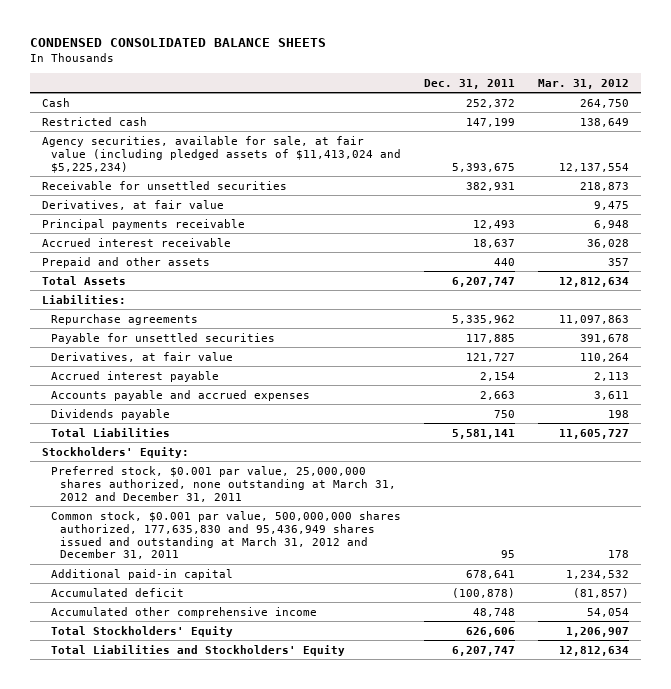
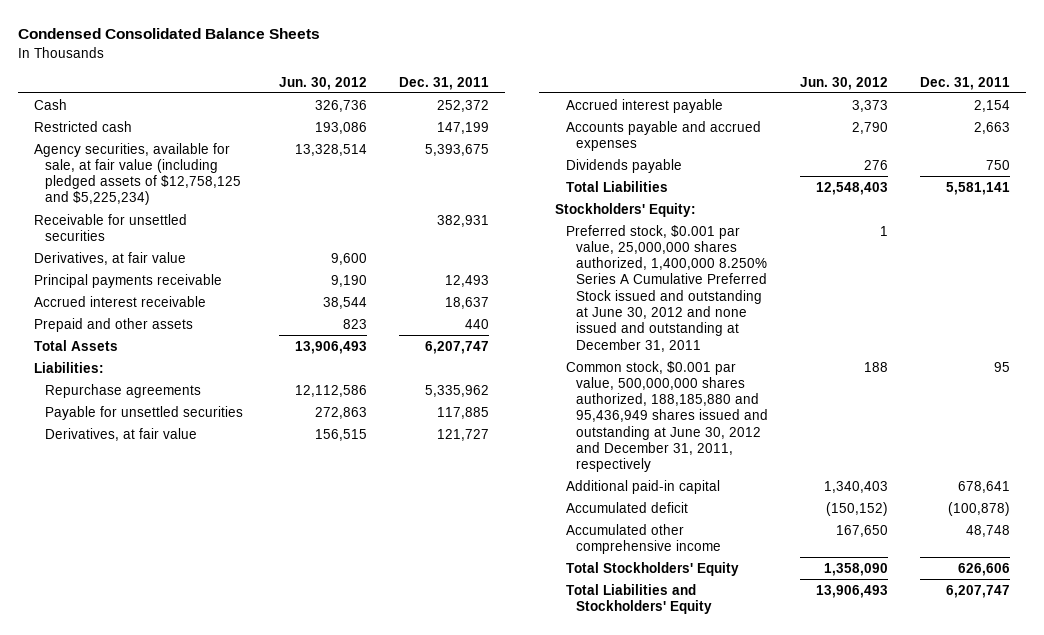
[30,38,327,48] CONDENSED CONSOLIDATED BALANCE SHEETS -> [18,28,321,40] Condensed Consolidated Balance Sheets
[538,78,630,89] Mar. 31, 2012 -> none
none -> [279,76,368,90] Jun. 30, 2012
[41,135,402,173] Agency securities, available for sale, at fair value (including pledged assets of $11,413,024 and $5,225,234) -> [34,142,241,206] Agency securities, available for sale, at fair value (including pledged assets of $12,758,125 and $5,225,234)
[51,465,397,502] Preferred stock, $0.001 par value, 25,000,000 shares authorized, none outstanding at March 31, 2012 and December 31, 2011 -> [565,224,768,352] Preferred stock, $0.001 par value, 25,000,000 shares authorized, 1,400,000 8.250% Series A Cumulative Preferred Stock issued and outstanding at June 30, 2012 and none issued and outstanding at December 31, 2011
[51,510,402,560] Common stock, $0.001 par value, 500,000,000 shares authorized, 177,635,830 and 95,436,949 shares issued and outstanding at March 31, 2012 and December 31, 2011 -> [565,360,769,473] Common stock, $0.001 par value, 500,000,000 shares authorized, 188,185,880 and 95,436,949 shares issued and outstanding at June 30, 2012 and December 31, 2011, respectively

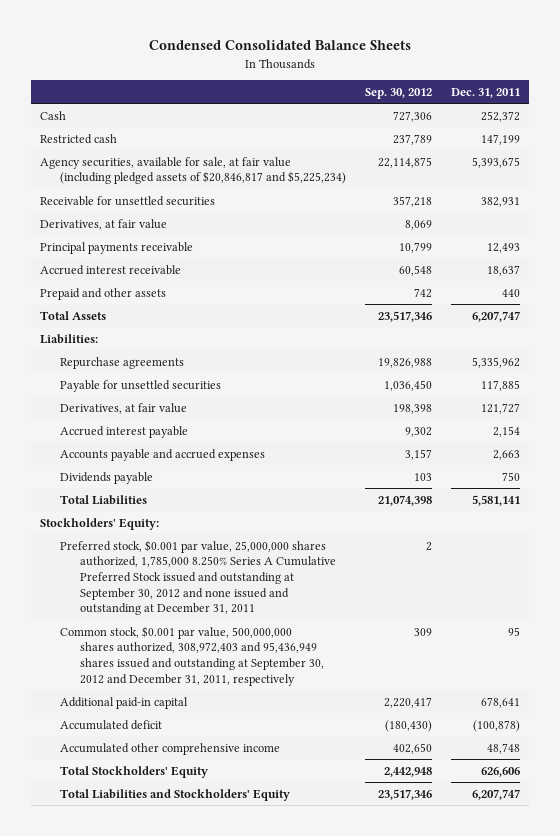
[279,76,368,90] Jun. 30, 2012 -> none
none -> [364,87,432,99] Sep. 30, 2012
[34,142,241,206] Agency securities, available for sale, at fair value (including pledged assets of $12,758,125 and $5,225,234) -> [40,156,346,185] Agency securities, available for sale, at fair value (including pledged assets of $20,846,817 and $5,225,234)
[565,224,768,352] Preferred stock, $0.001 par value, 25,000,000 shares authorized, 1,400,000 8.250% Series A Cumulative Preferred Stock issued and outstanding at June 30, 2012 and none issued and outstanding at December 31, 2011 -> [59,539,336,616] Preferred stock, $0.001 par value, 25,000,000 shares authorized, 1,785,000 8.250% Series A Cumulative Preferred Stock issued and outstanding at September 30, 2012 and none issued and outstanding at December 31, 2011
[565,360,769,473] Common stock, $0.001 par value, 500,000,000 shares authorized, 188,185,880 and 95,436,949 shares issued and outstanding at June 30, 2012 and December 31, 2011, respectively -> [59,625,324,686] Common stock, $0.001 par value, 500,000,000 shares authorized, 308,972,403 and 95,436,949 shares issued and outstanding at September 30, 2012 and December 31, 2011, respectively

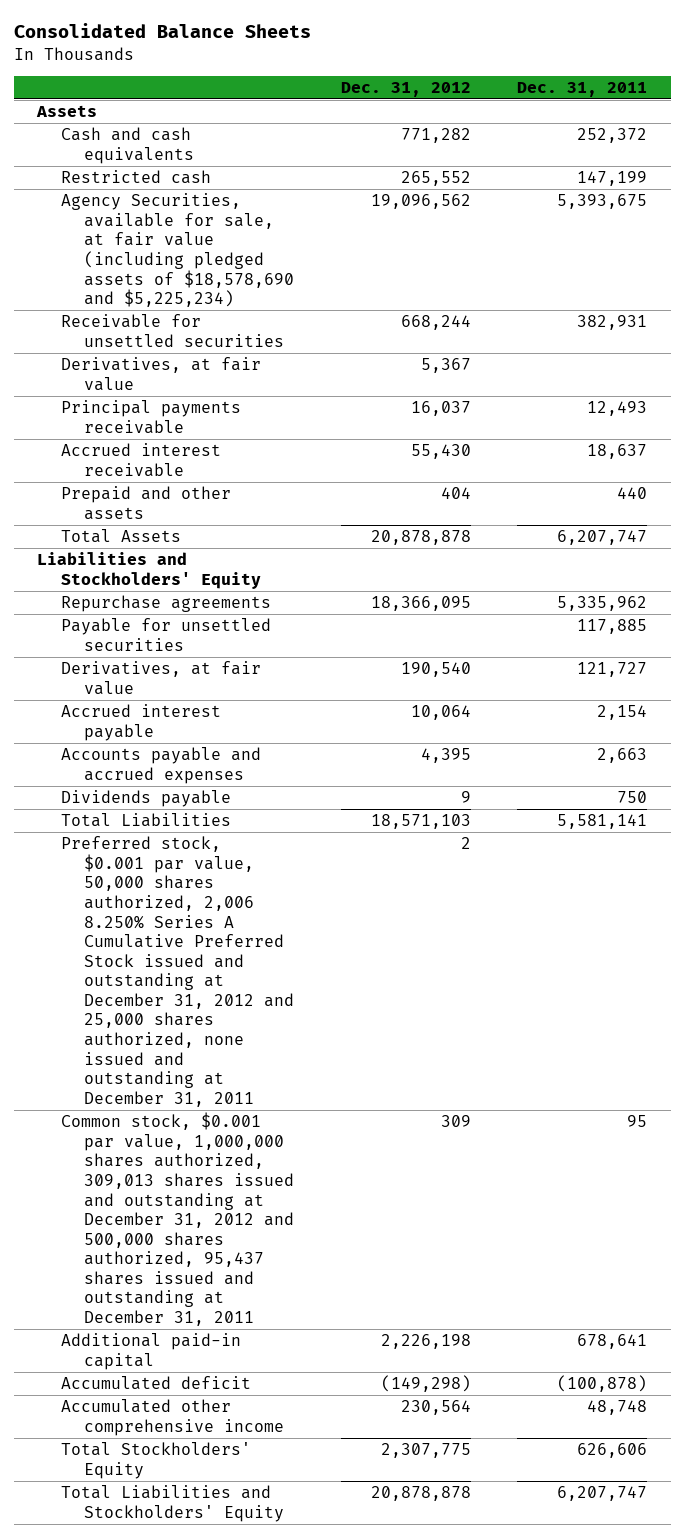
[148,40,411,51] Condensed Consolidated Balance Sheets -> [13,23,311,39] Consolidated Balance Sheets
[364,87,432,99] Sep. 30, 2012 -> none
none -> [340,81,471,97] Dec. 31, 2012
none -> [36,105,98,118] Assets
[40,110,67,120] Cash -> [60,127,194,164] Cash and cash equivalents
[40,156,346,185] Agency securities, available for sale, at fair value (including pledged assets of $20,846,817 and $5,225,234) -> [60,193,294,308] Agency Securities, available for sale, at fair value (including pledged assets of $18,578,690 and $5,225,234)
[40,333,99,344] Liabilities: -> none
none -> [37,552,261,589] Liabilities and Stockholders' Equity
[40,517,160,530] Stockholders' Equity: -> none
[59,539,336,616] Preferred stock, $0.001 par value, 25,000,000 shares authorized, 1,785,000 8.250% Series A Cumulative Preferred Stock issued and outstanding at September 30, 2012 and none issued and outstanding at December 31, 2011 -> [60,836,294,1107] Preferred stock, $0.001 par value, 50,000 shares authorized, 2,006 8.250% Series A Cumulative Preferred Stock issued and outstanding at December 31, 2012 and 25,000 shares authorized, none issued and outstanding at December 31, 2011
[59,625,324,686] Common stock, $0.001 par value, 500,000,000 shares authorized, 308,972,403 and 95,436,949 shares issued and outstanding at September 30, 2012 and December 31, 2011, respectively -> [60,1112,294,1327] Common stock, $0.001 par value, 1,000,000 shares authorized, 309,013 shares issued and outstanding at December 31, 2012 and 500,000 shares authorized, 95,437 shares issued and outstanding at December 31, 2011

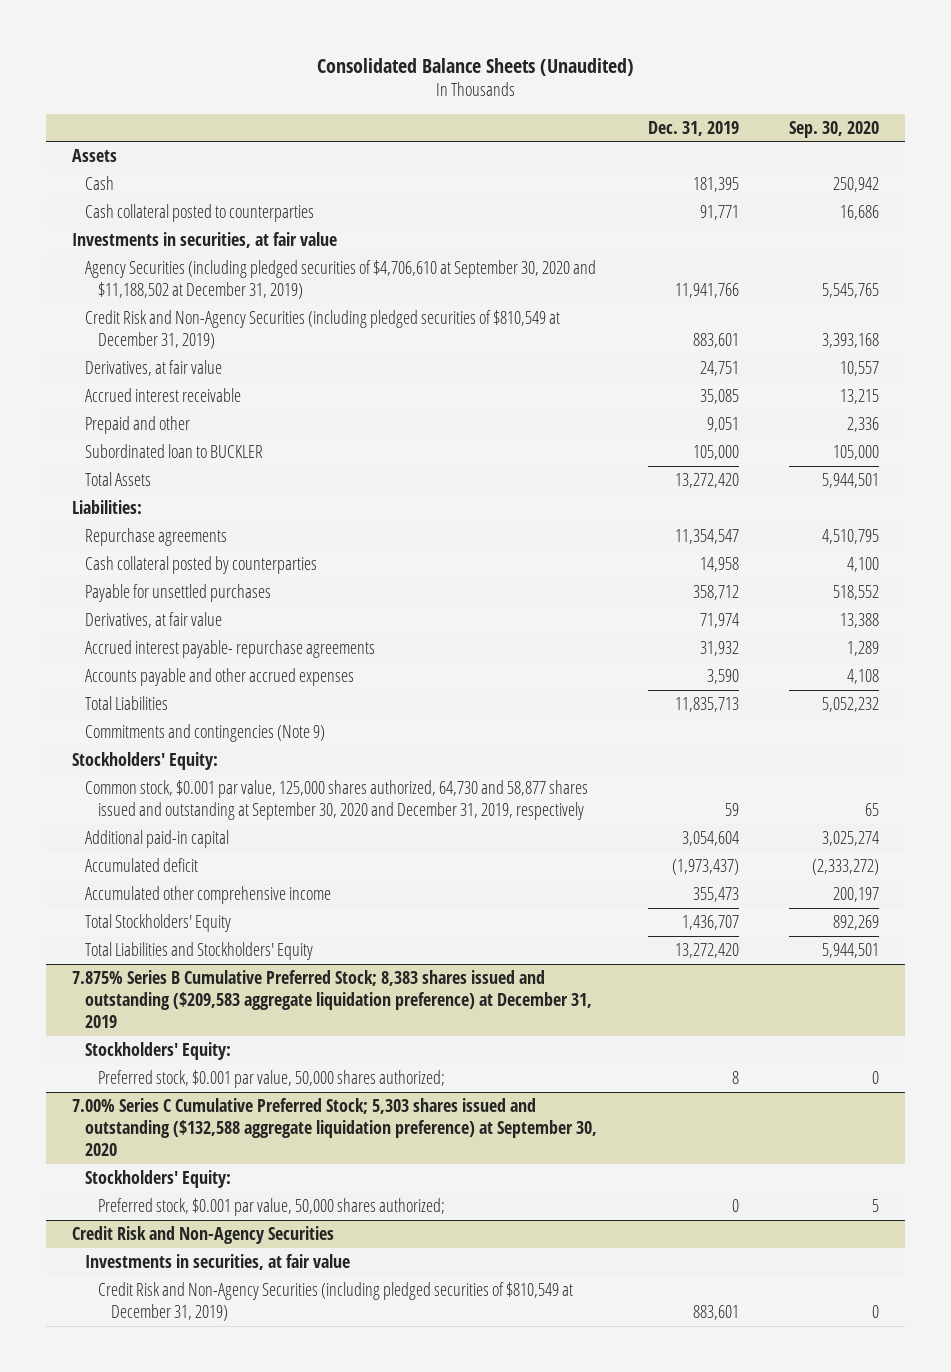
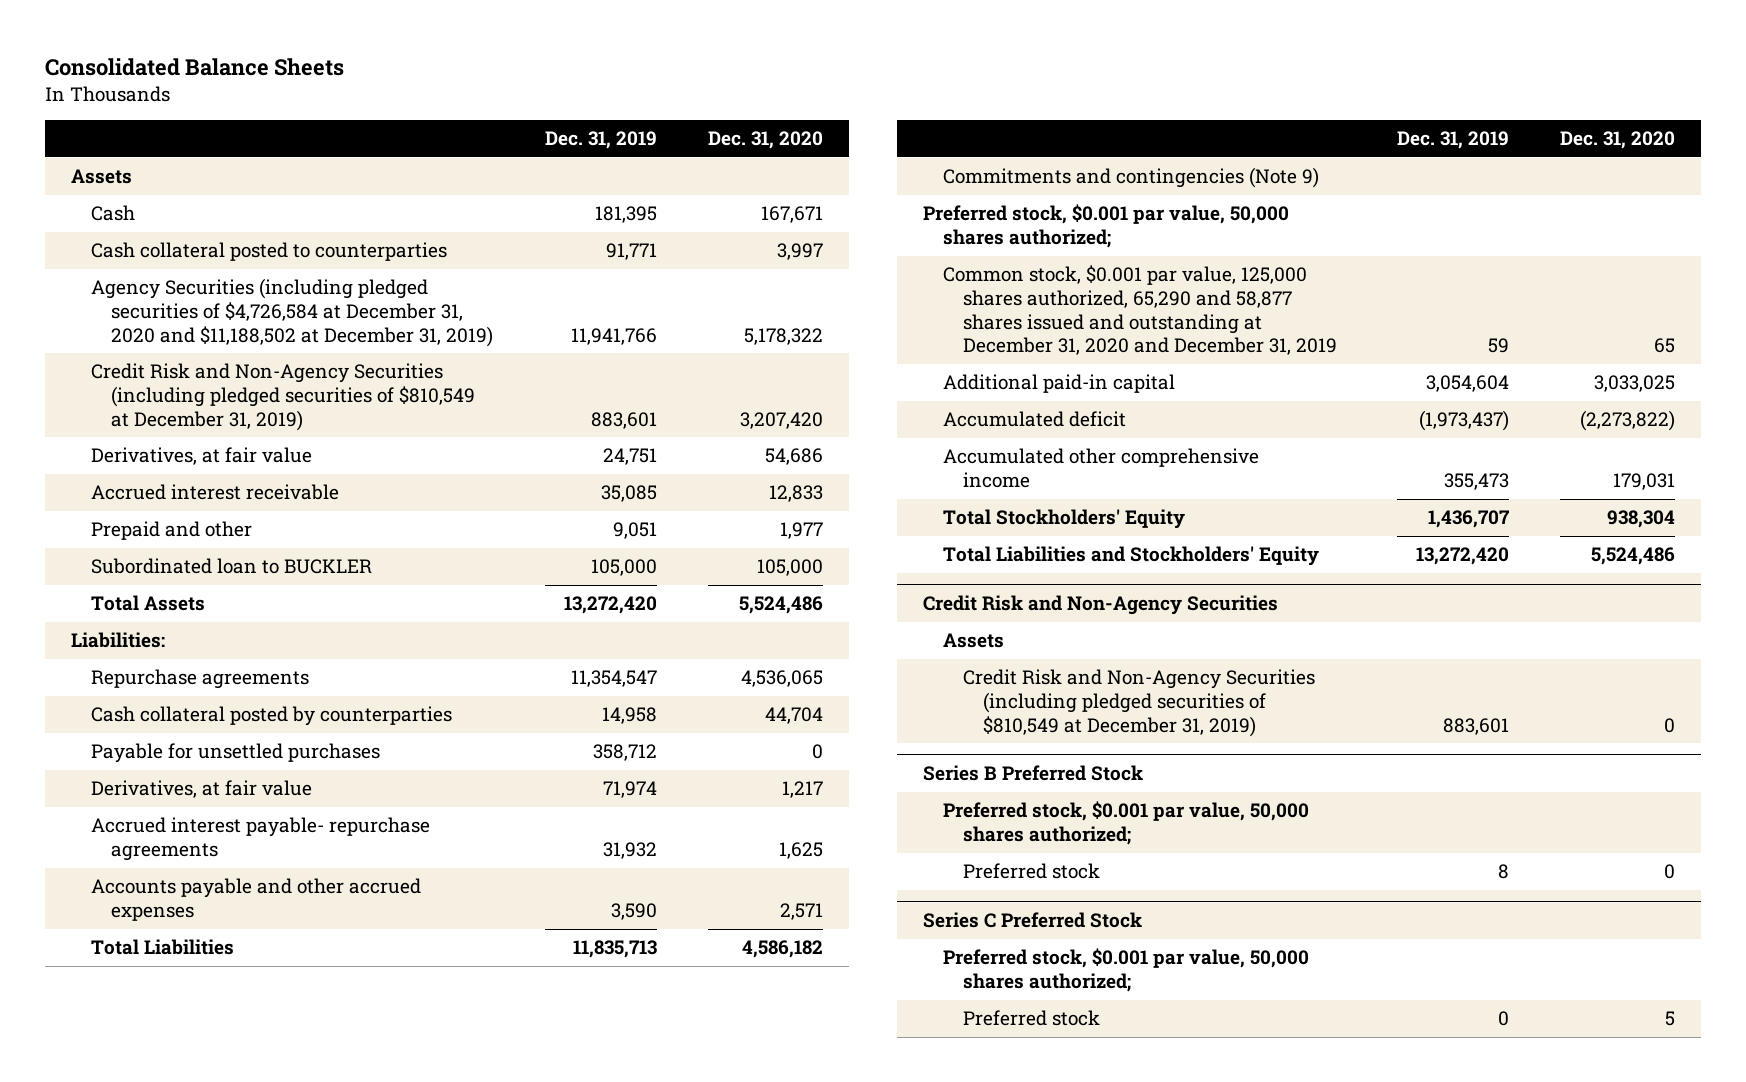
[316,58,634,77] Consolidated Balance Sheets (Unaudited) -> [45,57,345,76] Consolidated Balance Sheets
[789,120,880,138] Sep. 30, 2020 -> none
none -> [708,131,824,150] Dec. 31, 2020
[71,232,337,249] Investments in securities, at fair value -> none
[84,260,596,300] Agency Securities (including pledged securities of $4,706,610 at September 30, 2020 and $11,188,502 at December 31, 2019) -> [90,278,493,347] Agency Securities (including pledged securities of $4,726,584 at December 31, 2020 and $11,188,502 at December 31, 2019)
[71,752,218,771] Stockholders' Equity: -> none
none -> [922,204,1289,249] Preferred stock, $0.001 par value, 50,000 shares authorized;
[84,780,588,821] Common stock, $0.001 par value, 125,000 shares authorized, 64,730 and 58,877 shares issued and outstanding at September 30, 2020 and December 31, 2019, respectively -> [942,265,1337,356] Common stock, $0.001 par value, 125,000 shares authorized, 65,290 and 58,877 shares issued and outstanding at December 31, 2020 and December 31, 2019
[71,970,592,1029] 7.875% Series B Cumulative Preferred Stock; 8,383 shares issued and outstanding ($209,583 aggregate liquidation preference) at December 31, 2019 -> none
[84,1042,231,1061] Stockholders' Equity: -> none
[98,1070,446,1089] Preferred stock, $0.001 par value, 50,000 shares authorized; -> none
[71,1098,597,1157] 7.00% Series C Cumulative Preferred Stock; 5,303 shares issued and outstanding ($132,588 aggregate liquidation preference) at September 30, 2020 -> none
[84,1170,231,1189] Stockholders' Equity: -> none
[98,1198,446,1217] Preferred stock, $0.001 par value, 50,000 shares authorized; -> none
[84,1254,350,1271] Investments in securities, at fair value -> none
none -> [942,633,1004,649] Assets
none -> [922,765,1143,782] Series B Preferred Stock
none -> [942,801,1309,846] Preferred stock, $0.001 par value, 50,000 shares authorized;
none -> [962,863,1100,880] Preferred stock
none -> [922,912,1142,929] Series C Preferred Stock
none -> [942,948,1309,993] Preferred stock, $0.001 par value, 50,000 shares authorized;
none -> [962,1010,1100,1027] Preferred stock

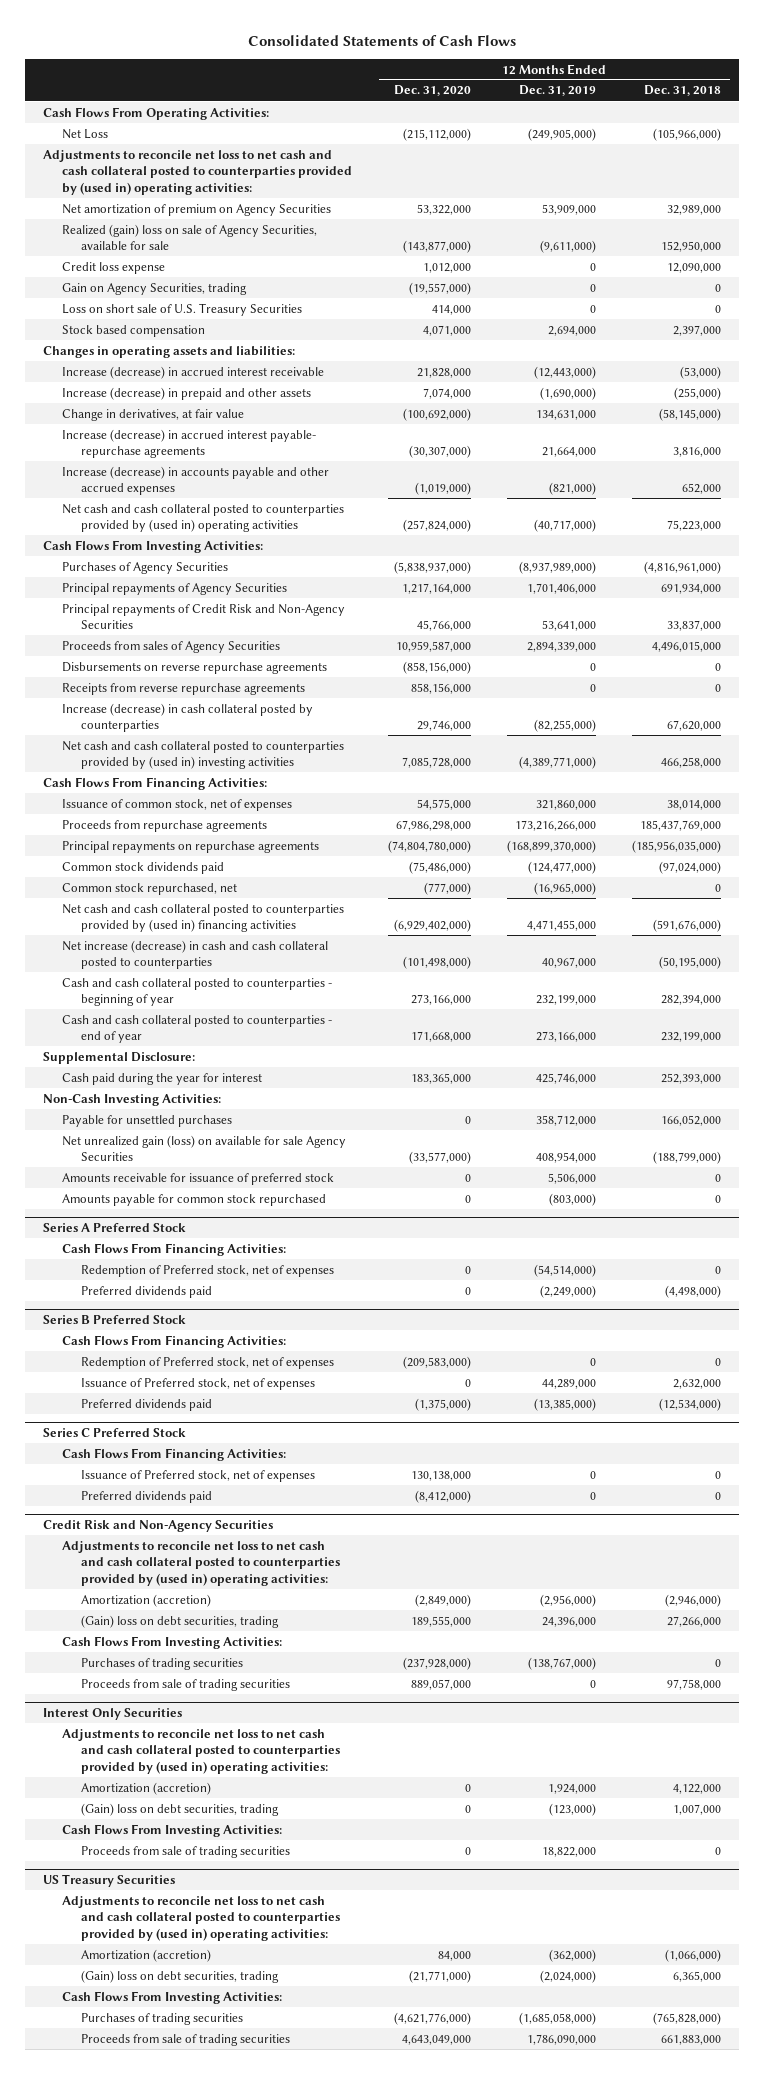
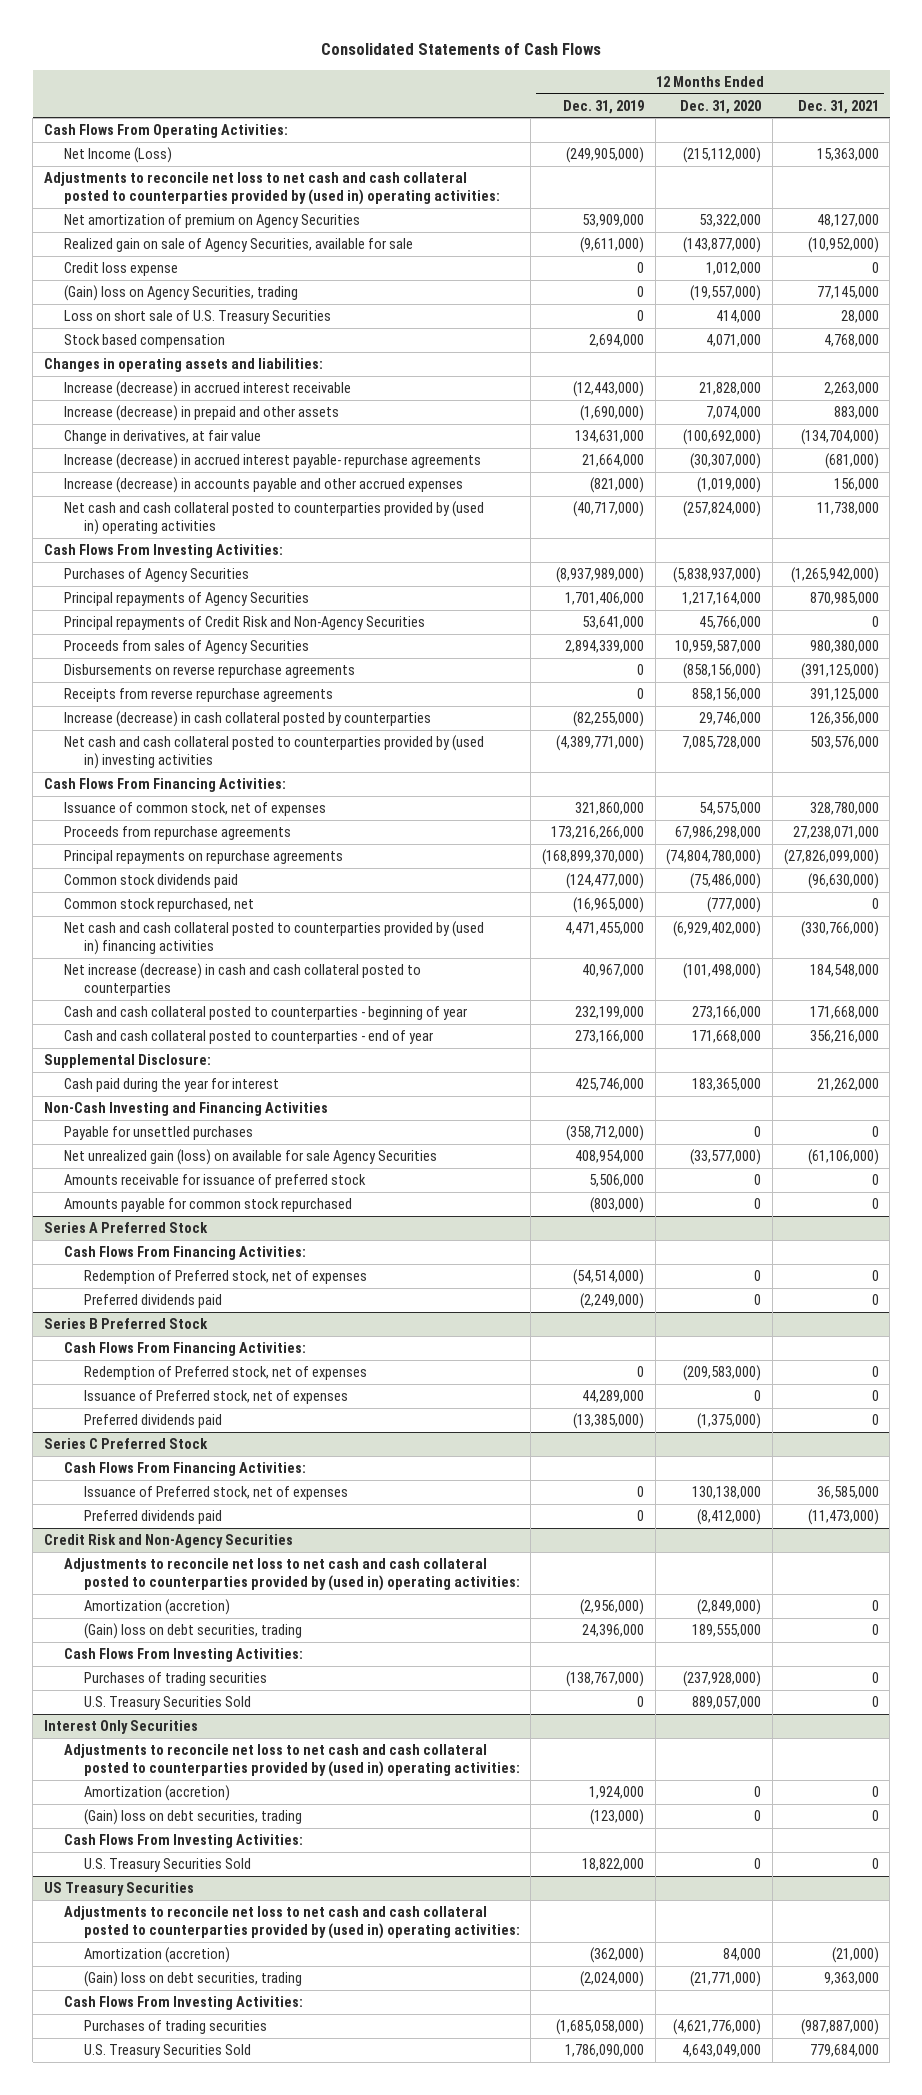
[643,85,721,97] Dec. 31, 2018 -> none
none -> [797,99,879,114] Dec. 31, 2021
[62,128,109,139] Net Loss -> [63,147,172,164] Net Income (Loss)
[62,223,318,251] Realized (gain) loss on sale of Agency Securities, available for sale -> [63,238,413,253] Realized gain on sale of Agency Securities, available for sale
[62,282,248,295] Gain on Agency Securities, trading -> [63,285,298,302] (Gain) loss on Agency Securities, trading
[43,1093,222,1106] Non-Cash Investing Activities: -> [43,1102,328,1117] Non-Cash Investing and Financing Activities
[535,1114,596,1126] 358,712,000 -> [566,1125,645,1142] (358,712,000)
[81,1678,291,1691] Proceeds from sale of trading securities -> [83,1696,251,1711] U.S. Treasury Securities Sold
[81,1845,291,1858] Proceeds from sale of trading securities -> [83,1858,251,1873] U.S. Treasury Securities Sold
[81,2033,291,2046] Proceeds from sale of trading securities -> [83,2044,251,2059] U.S. Treasury Securities Sold

